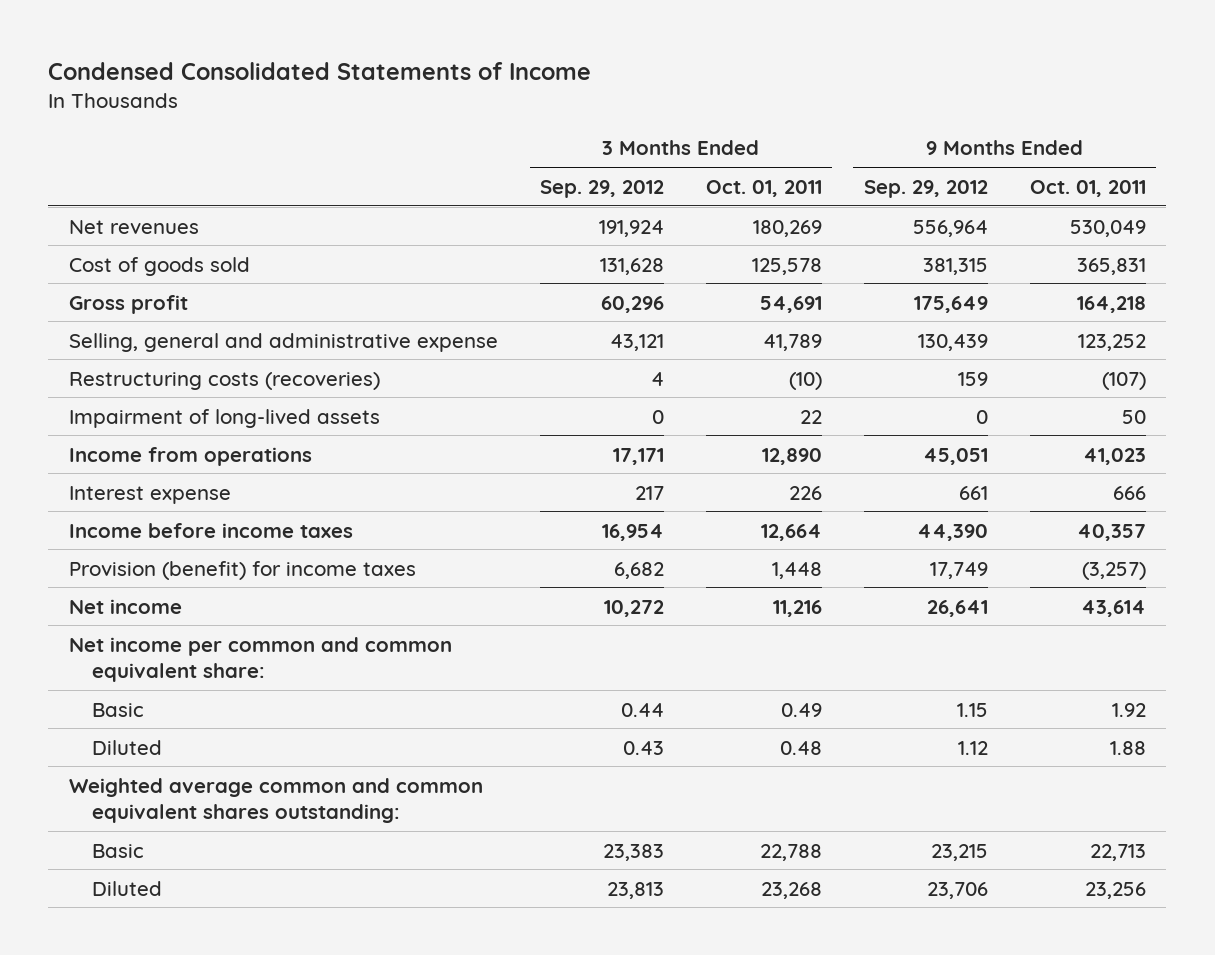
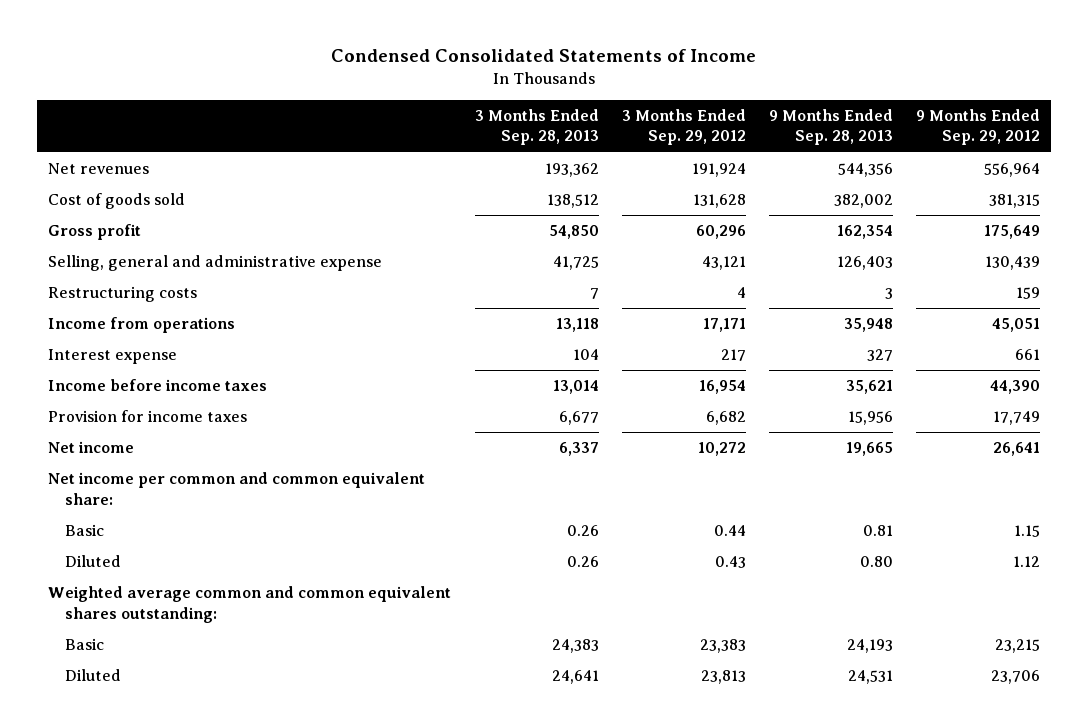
[705,179,822,197] Oct. 01, 2011 -> none
[1029,179,1146,197] Oct. 01, 2011 -> none
none -> [474,108,599,146] 3 Months Ended Sep. 28, 2013
none -> [768,108,893,146] 9 Months Ended Sep. 28, 2013
[69,408,381,428] Impairment of long-lived assets -> none
[69,371,381,390] Restructuring costs (recoveries) -> [48,286,198,303] Restructuring costs
[69,560,417,580] Provision (benefit) for income taxes -> [48,410,248,423] Provision for income taxes

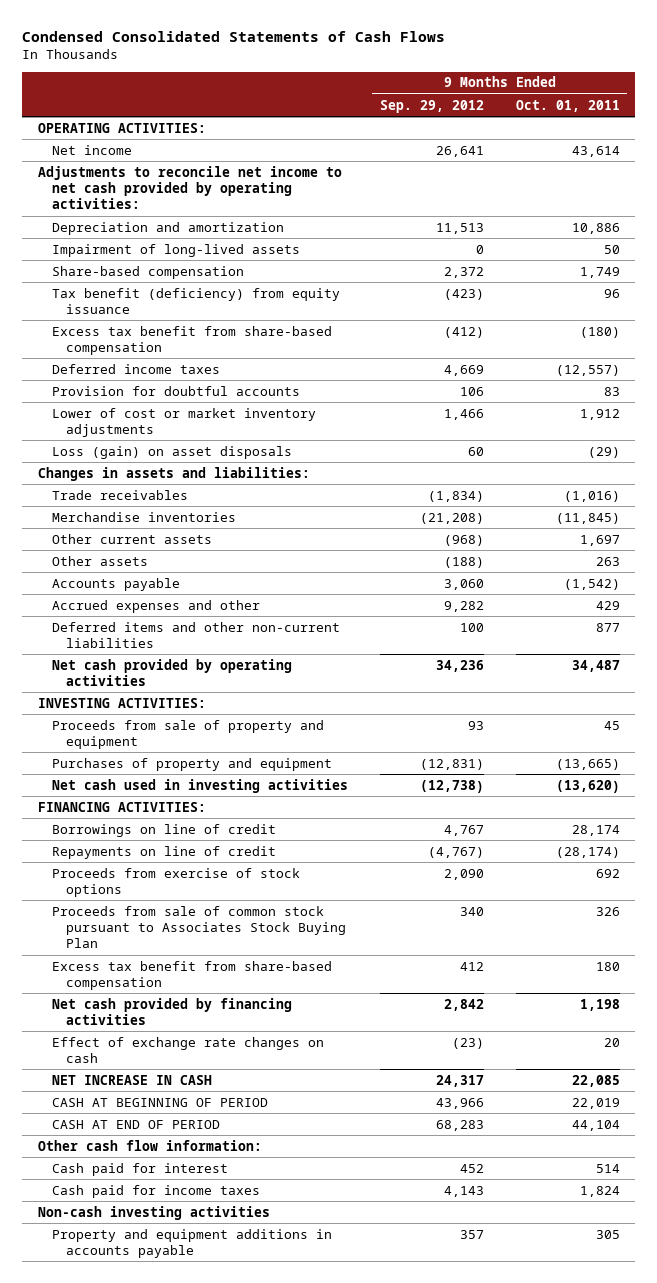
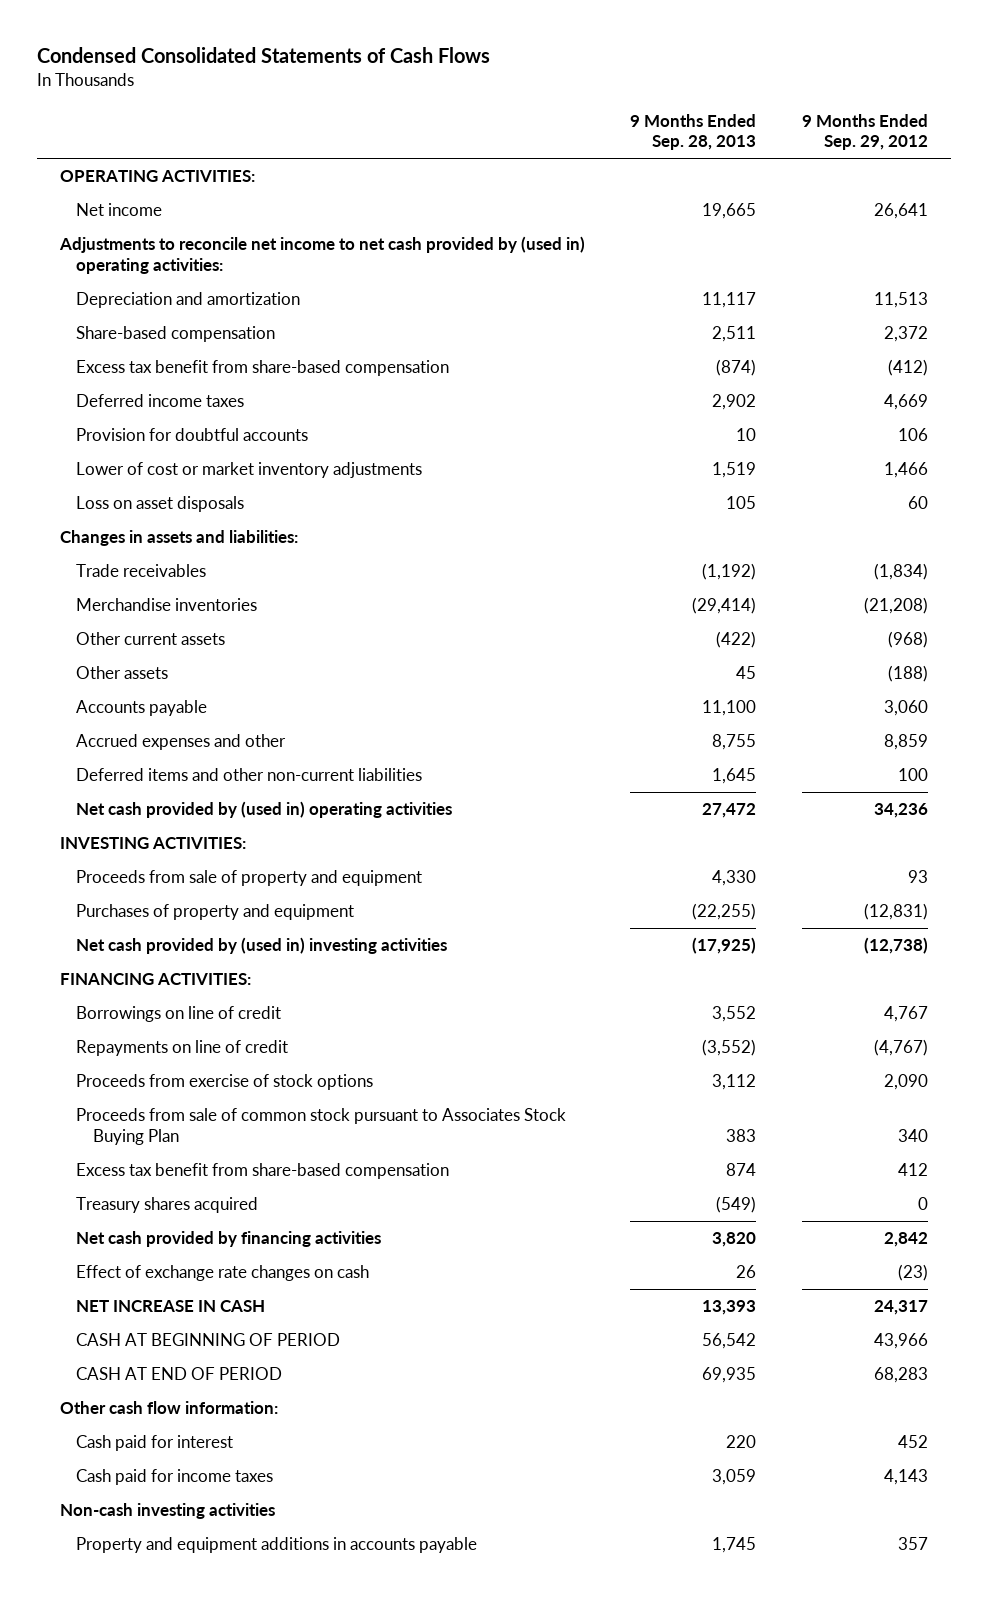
[515,99,620,112] Oct. 01, 2011 -> none
none -> [630,113,757,151] 9 Months Ended Sep. 28, 2013
[37,165,342,210] Adjustments to reconcile net income to net cash provided by operating activities: -> [58,236,585,274] Adjustments to reconcile net income to net cash provided by (used in) operating activities:
[51,243,300,257] Impairment of long-lived assets -> none
[51,287,340,314] Tax benefit (deficiency) from equity issuance -> none
[51,445,292,459] Loss (gain) on asset disposals -> [76,496,245,513] Loss on asset disposals
[443,600,484,612] 9,282 -> [884,734,929,751] 8,859
[51,658,292,686] Net cash provided by operating activities -> [76,801,453,819] Net cash provided by (used in) operating activities
[51,778,348,793] Net cash used in investing activities -> [76,937,448,955] Net cash provided by (used in) investing activities
none -> [76,1197,259,1214] Treasury shares acquired

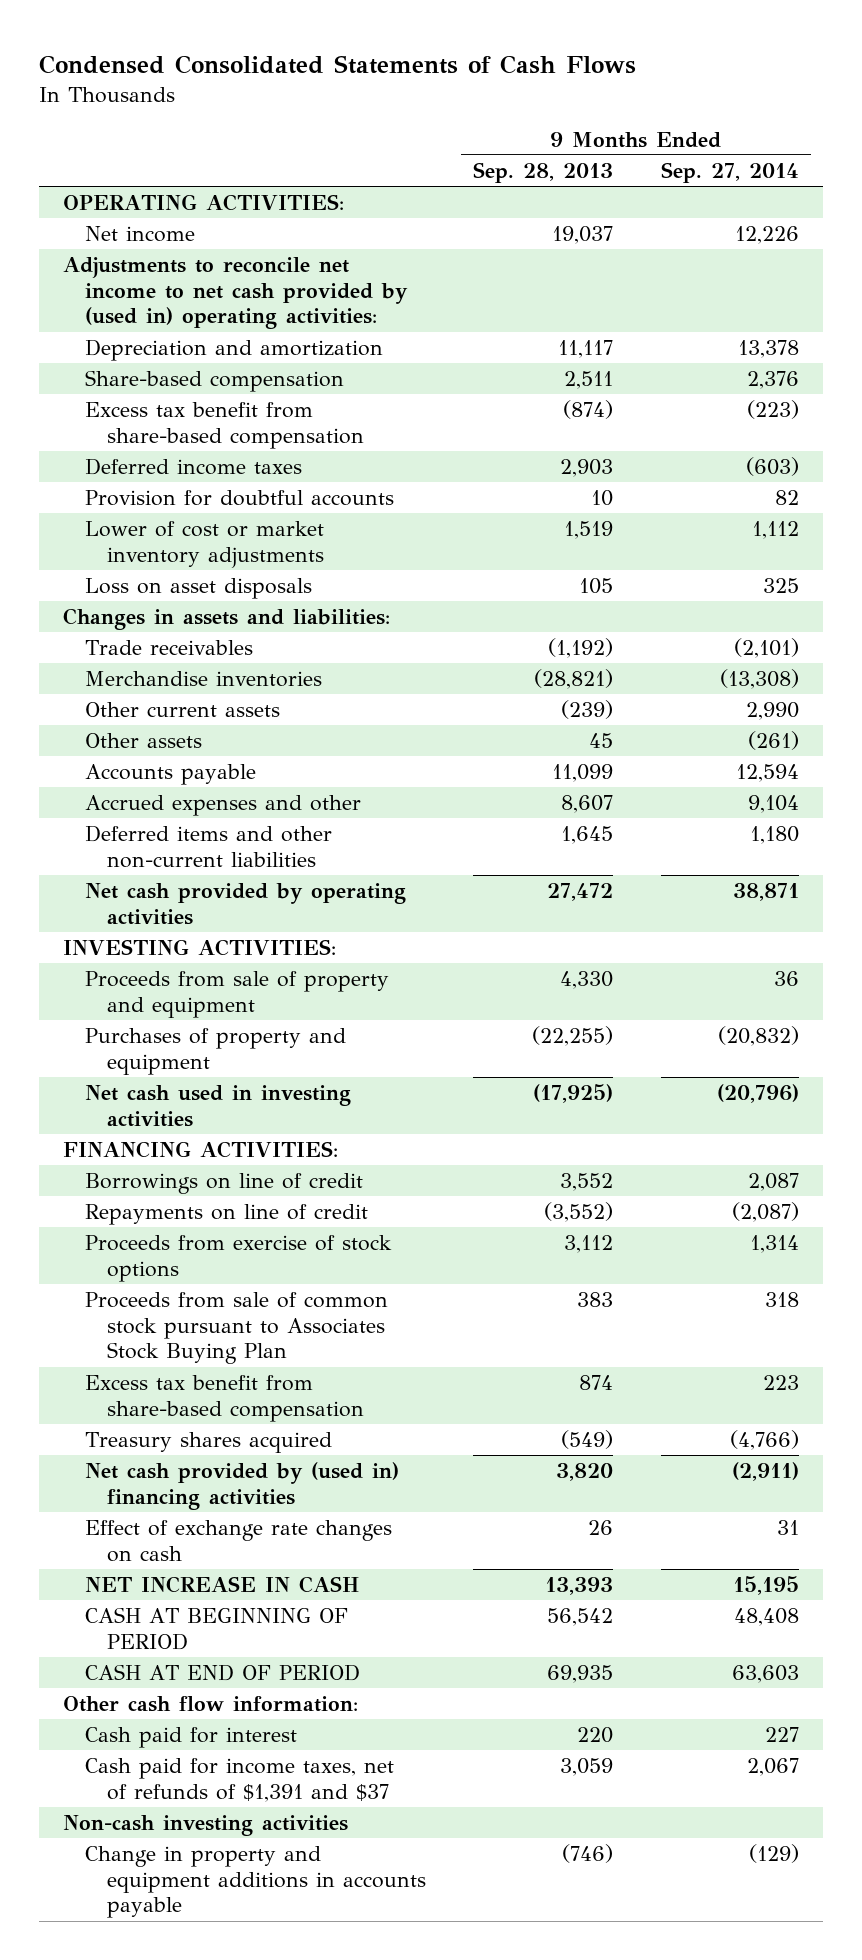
[802,113,929,151] 9 Months Ended Sep. 29, 2012 -> none
none -> [661,162,800,184] Sep. 27, 2014
[702,203,757,220] 19,665 -> [552,226,614,245] 19,037
[712,394,757,411] 2,902 -> [560,459,614,478] 2,903
[692,597,757,615] (29,414) -> [534,669,614,690] (28,821)
[716,631,757,649] (422) -> [561,700,614,720] (239)
[702,700,757,717] 11,100 -> [552,764,614,783] 11,099
[712,734,757,751] 8,755 -> [561,795,614,814] 8,607
[76,801,453,819] Net cash provided by (used in) operating activities -> [84,883,406,925] Net cash provided by operating activities
[76,937,448,955] Net cash provided by (used in) investing activities -> [84,1085,351,1127] Net cash used in investing activities
[76,1231,382,1248] Net cash provided by financing activities -> [84,1462,399,1510] Net cash provided by (used in) financing activities
[76,1469,274,1486] Cash paid for income taxes -> [84,1758,394,1802] Cash paid for income taxes, net of refunds of $1,391 and $37
[76,1537,478,1554] Property and equipment additions in accounts payable -> [84,1846,426,1919] Change in property and equipment additions in accounts payable
[712,1537,757,1554] 1,745 -> [562,1844,614,1864] (746)

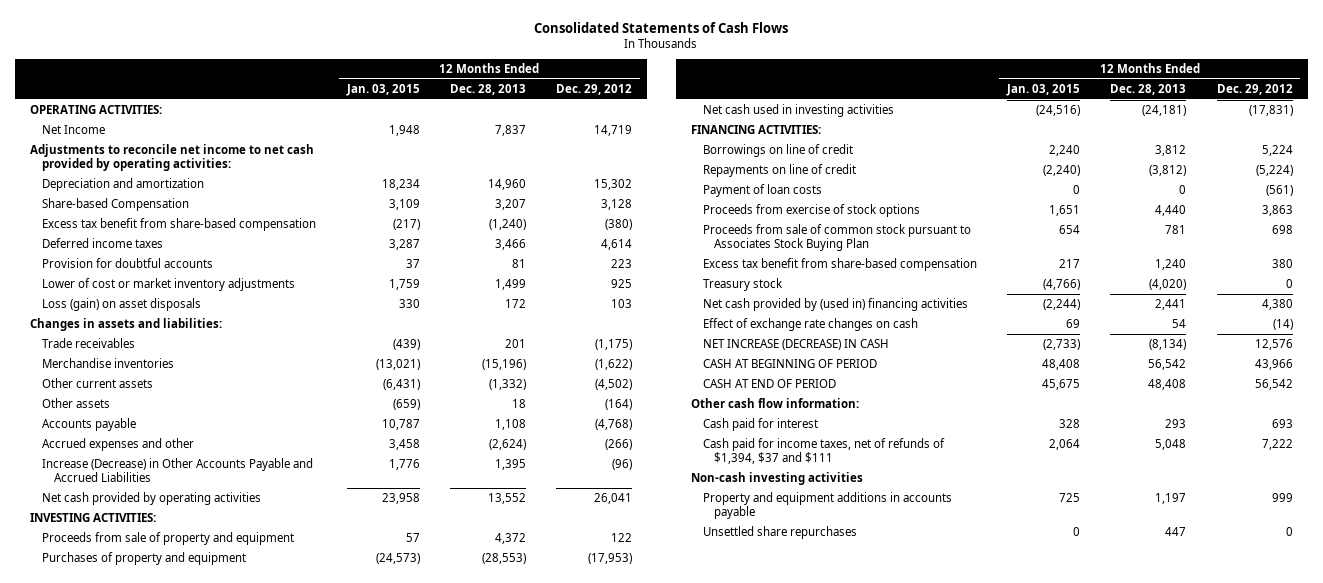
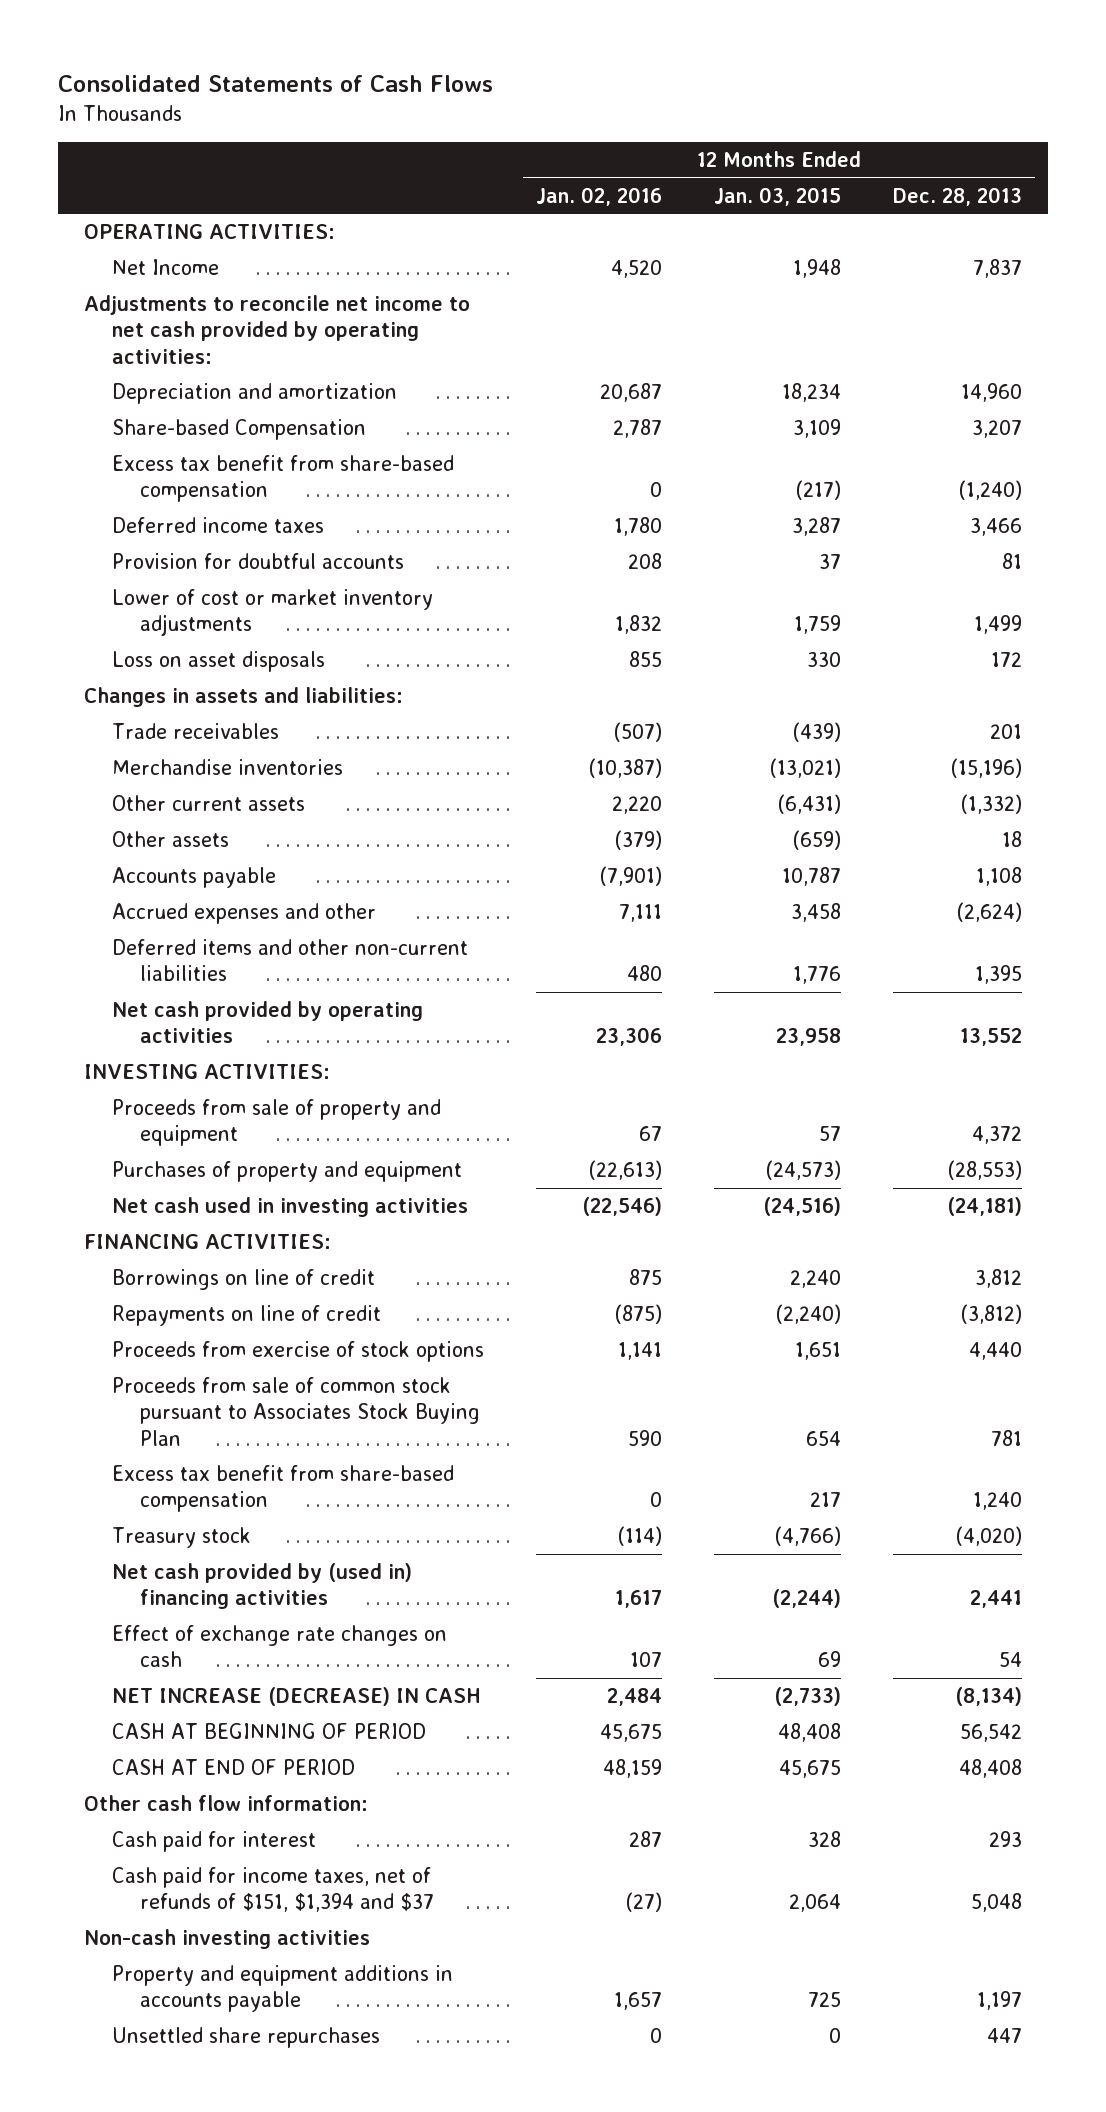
[556,83,633,95] Dec. 29, 2012 -> none
none -> [536,186,663,206] Jan. 02, 2016
[42,297,202,311] Loss (gain) on asset disposals -> [112,651,326,673] Loss on asset disposals
[42,457,314,483] Increase (Decrease) in Other Accounts Payable and Accrued Liabilities -> [112,939,469,982] Deferred items and other non-current liabilities
[702,183,822,197] Payment of loan costs -> none
[702,437,945,465] Cash paid for income taxes, net of refunds of $1,394, $37 and $111 -> [112,1867,435,1913] Cash paid for income taxes, net of refunds of $151, $1,394 and $37

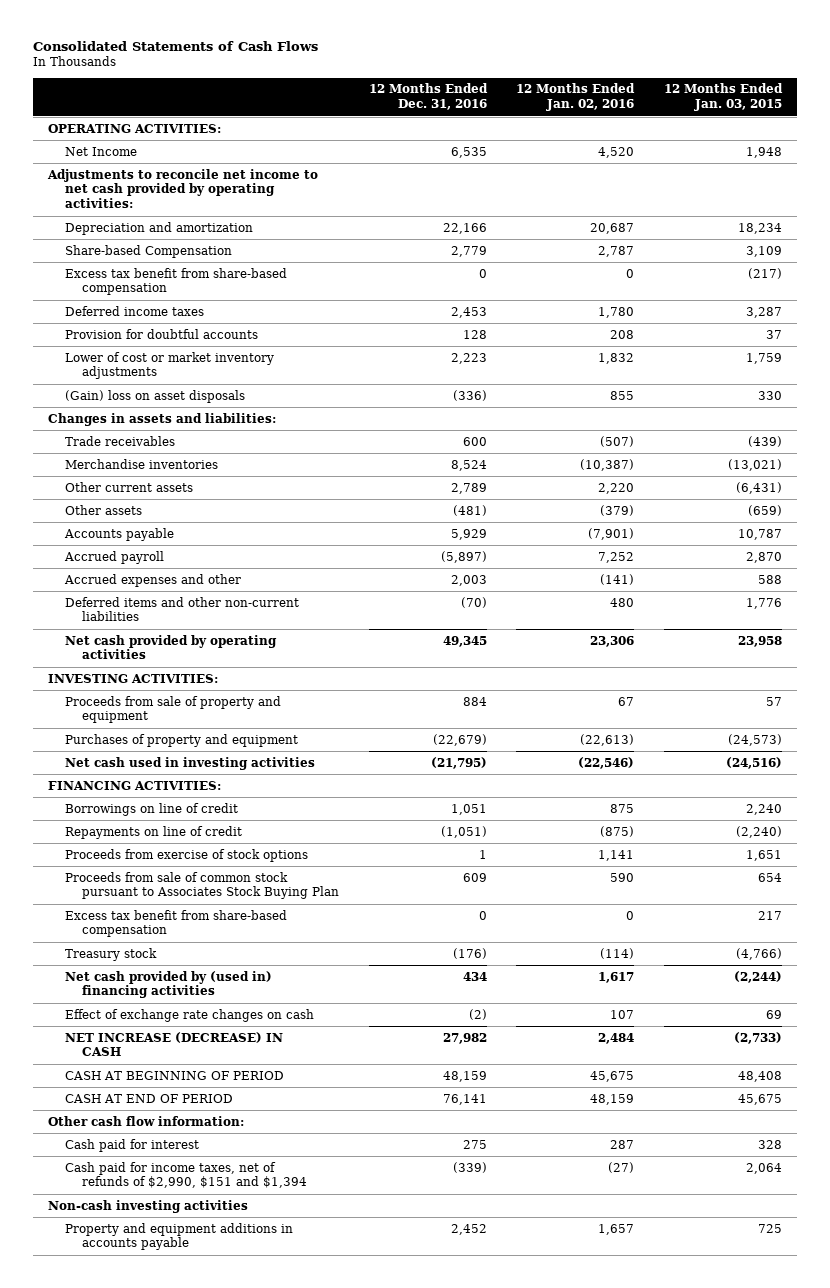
[892,186,1022,206] Dec. 28, 2013 -> none
none -> [368,83,488,111] 12 Months Ended Dec. 31, 2016
[112,651,326,673] Loss on asset disposals -> [64,389,245,403] (Gain) loss on asset disposals
none -> [63,550,164,564] Accrued payroll
[619,904,663,923] 7,111 -> [600,573,635,585] (141)
[791,903,842,923] 3,458 -> [758,574,783,584] 588
[112,1867,435,1913] Cash paid for income taxes, net of refunds of $151, $1,394 and $37 -> [64,1161,307,1189] Cash paid for income taxes, net of refunds of $2,990, $151 and $1,394
[112,2027,381,2049] Unsettled share repurchases -> none

